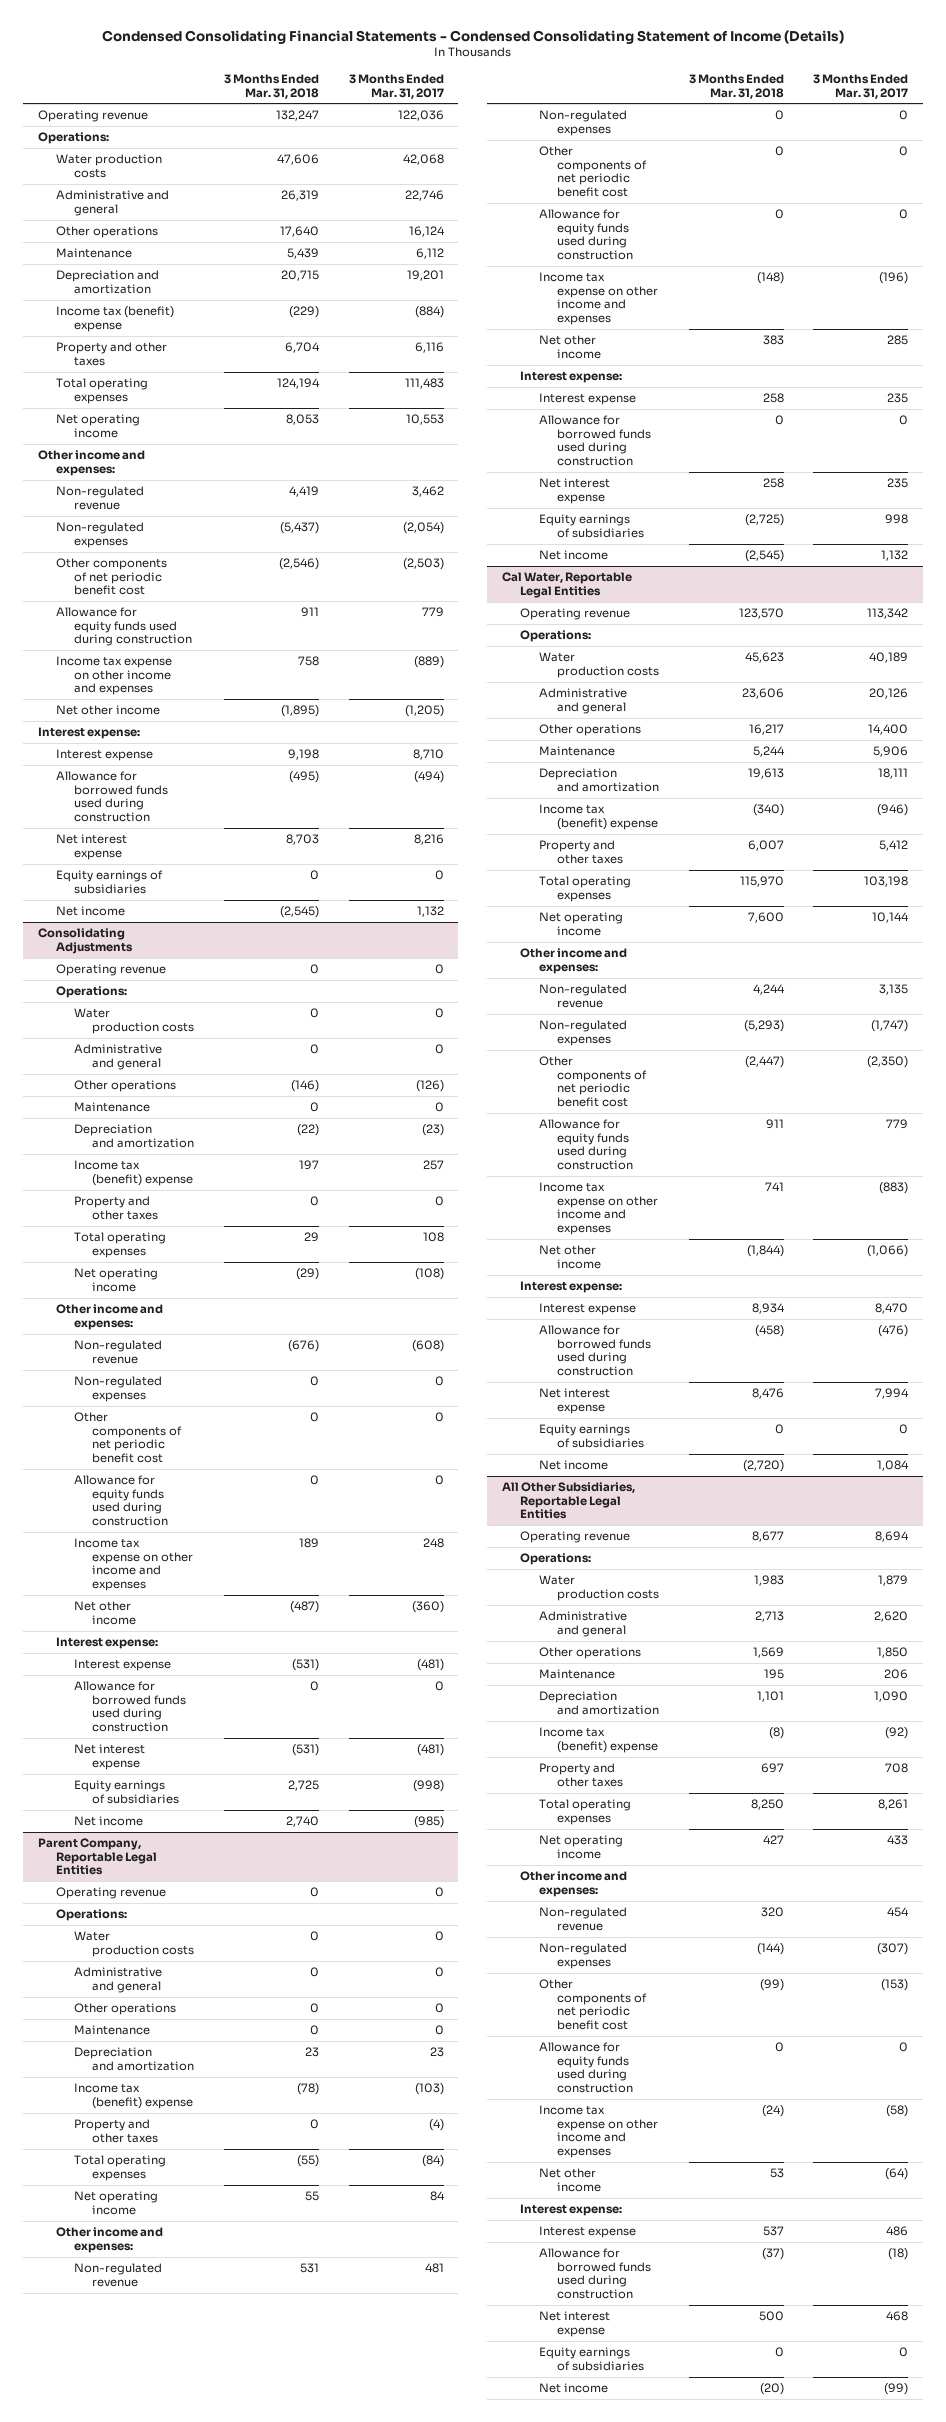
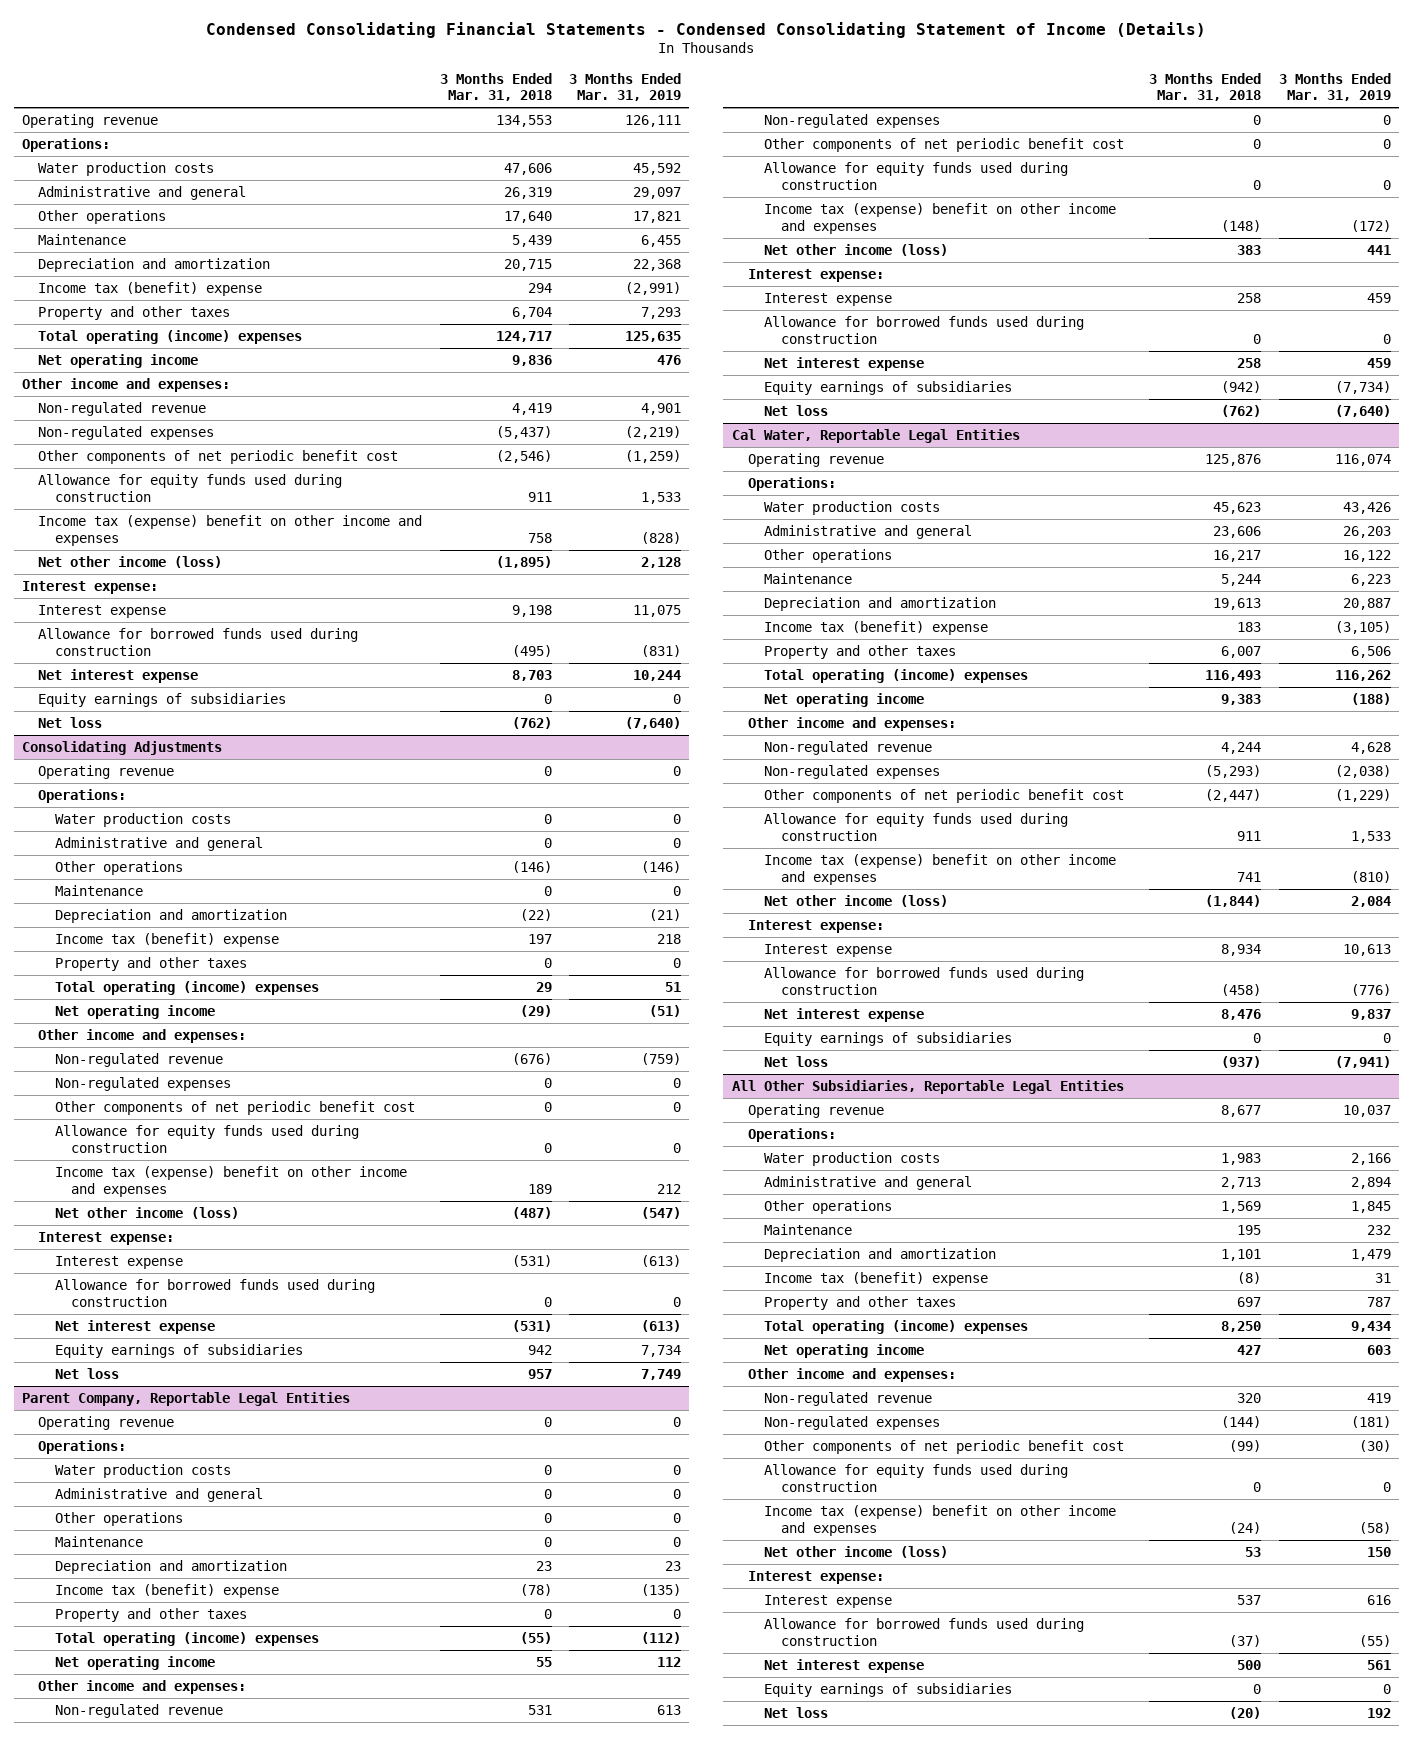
[348,74,444,99] 3 Months Ended Mar. 31, 2017 -> none
none -> [568,72,681,102] 3 Months Ended Mar. 31, 2019
[275,110,319,122] 132,247 -> [495,115,552,128] 134,553
[288,306,319,319] (229) -> [527,283,552,294] 294
[55,378,148,404] Total operating expenses -> [38,330,303,345] Total operating (income) expenses
[276,378,320,390] 124,194 -> [495,331,552,343] 124,717
[285,414,319,426] 8,053 -> [511,355,552,367] 9,836
[55,656,172,696] Income tax expense on other income and expenses -> [38,515,423,546] Income tax (expense) benefit on other income and expenses
[55,705,160,716] Net other income -> [38,556,223,569] Net other income (loss)
[55,906,125,917] Net income -> [38,717,103,729] Net loss
[279,906,319,919] (2,545) -> [511,717,552,730] (762)
[73,1232,166,1258] Total operating expenses -> [54,981,319,996] Total operating (income) expenses
[73,1538,194,1591] Income tax expense on other income and expenses -> [54,1166,407,1197] Income tax (expense) benefit on other income and expenses
[73,1601,137,1625] Net other income -> [54,1207,239,1220] Net other income (loss)
[287,1780,319,1792] 2,725 -> [527,1345,552,1356] 942
[73,1816,143,1827] Net income -> [54,1368,119,1380] Net loss
[285,1816,319,1828] 2,740 -> [527,1369,552,1380] 957
[73,2155,166,2181] Total operating expenses -> [54,1632,319,1647] Total operating (income) expenses
[538,272,658,325] Income tax expense on other income and expenses -> [764,203,1117,234] Income tax (expense) benefit on other income and expenses
[538,335,601,359] Net other income -> [764,244,949,257] Net other income (loss)
[744,514,784,527] (2,725) -> [1221,381,1262,394] (942)
[538,550,608,561] Net income -> [764,405,829,417] Net loss
[744,550,784,563] (2,545) -> [1221,405,1262,418] (762)
[738,608,784,620] 123,570 -> [1205,454,1262,467] 125,876
[752,804,784,817] (340) -> [1237,622,1262,633] 183
[538,876,631,902] Total operating expenses -> [764,669,1029,684] Total operating (income) expenses
[739,876,784,888] 115,970 -> [1205,670,1262,682] 116,493
[747,912,784,924] 7,600 -> [1221,694,1262,706] 9,383
[538,1182,658,1235] Income tax expense on other income and expenses -> [764,854,1117,885] Income tax (expense) benefit on other income and expenses
[538,1245,601,1269] Net other income -> [764,895,949,908] Net other income (loss)
[538,1460,608,1471] Net income -> [764,1056,829,1068] Net loss
[742,1460,784,1473] (2,720) -> [1221,1056,1262,1069] (937)
[538,1799,631,1825] Total operating expenses -> [764,1320,1029,1335] Total operating (income) expenses
[538,2105,658,2158] Income tax expense on other income and expenses -> [764,1505,1117,1536] Income tax (expense) benefit on other income and expenses
[538,2168,601,2192] Net other income -> [764,1546,949,1559] Net other income (loss)
[538,2383,608,2394] Net income -> [764,1707,829,1719] Net loss

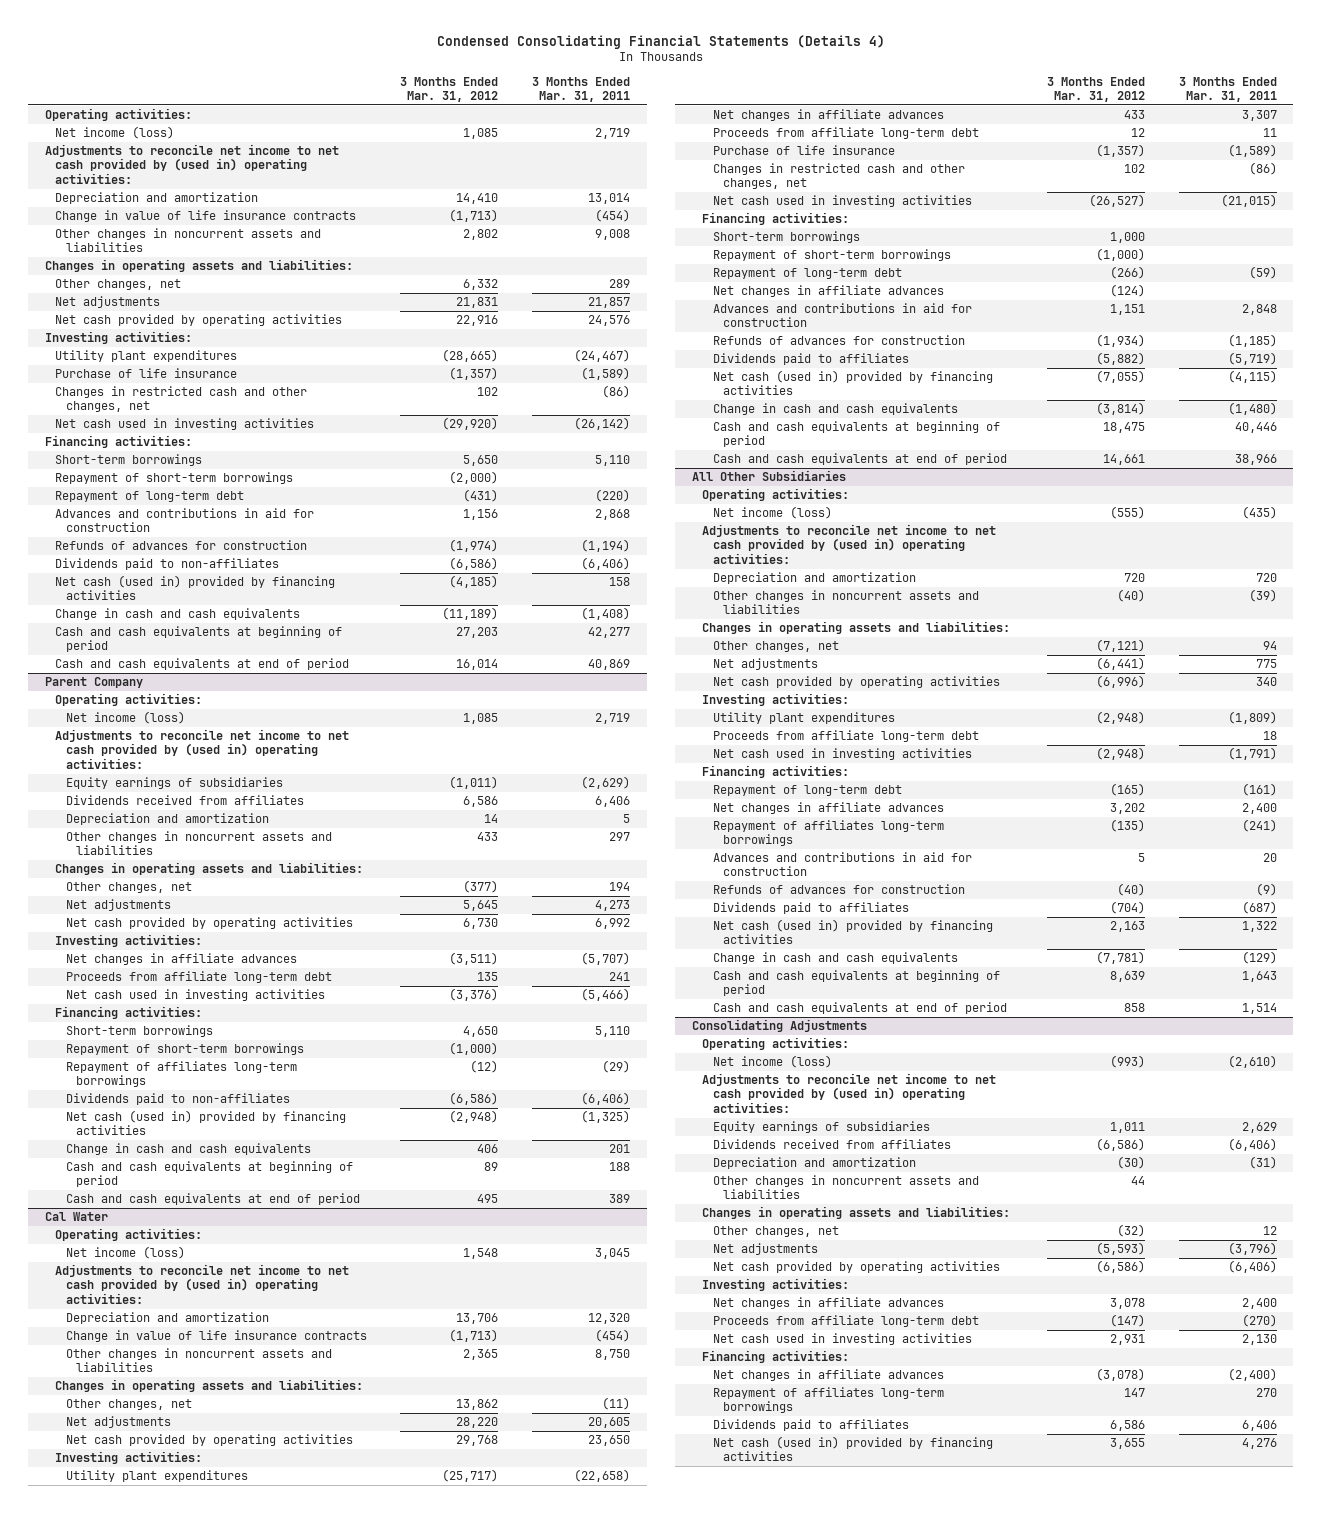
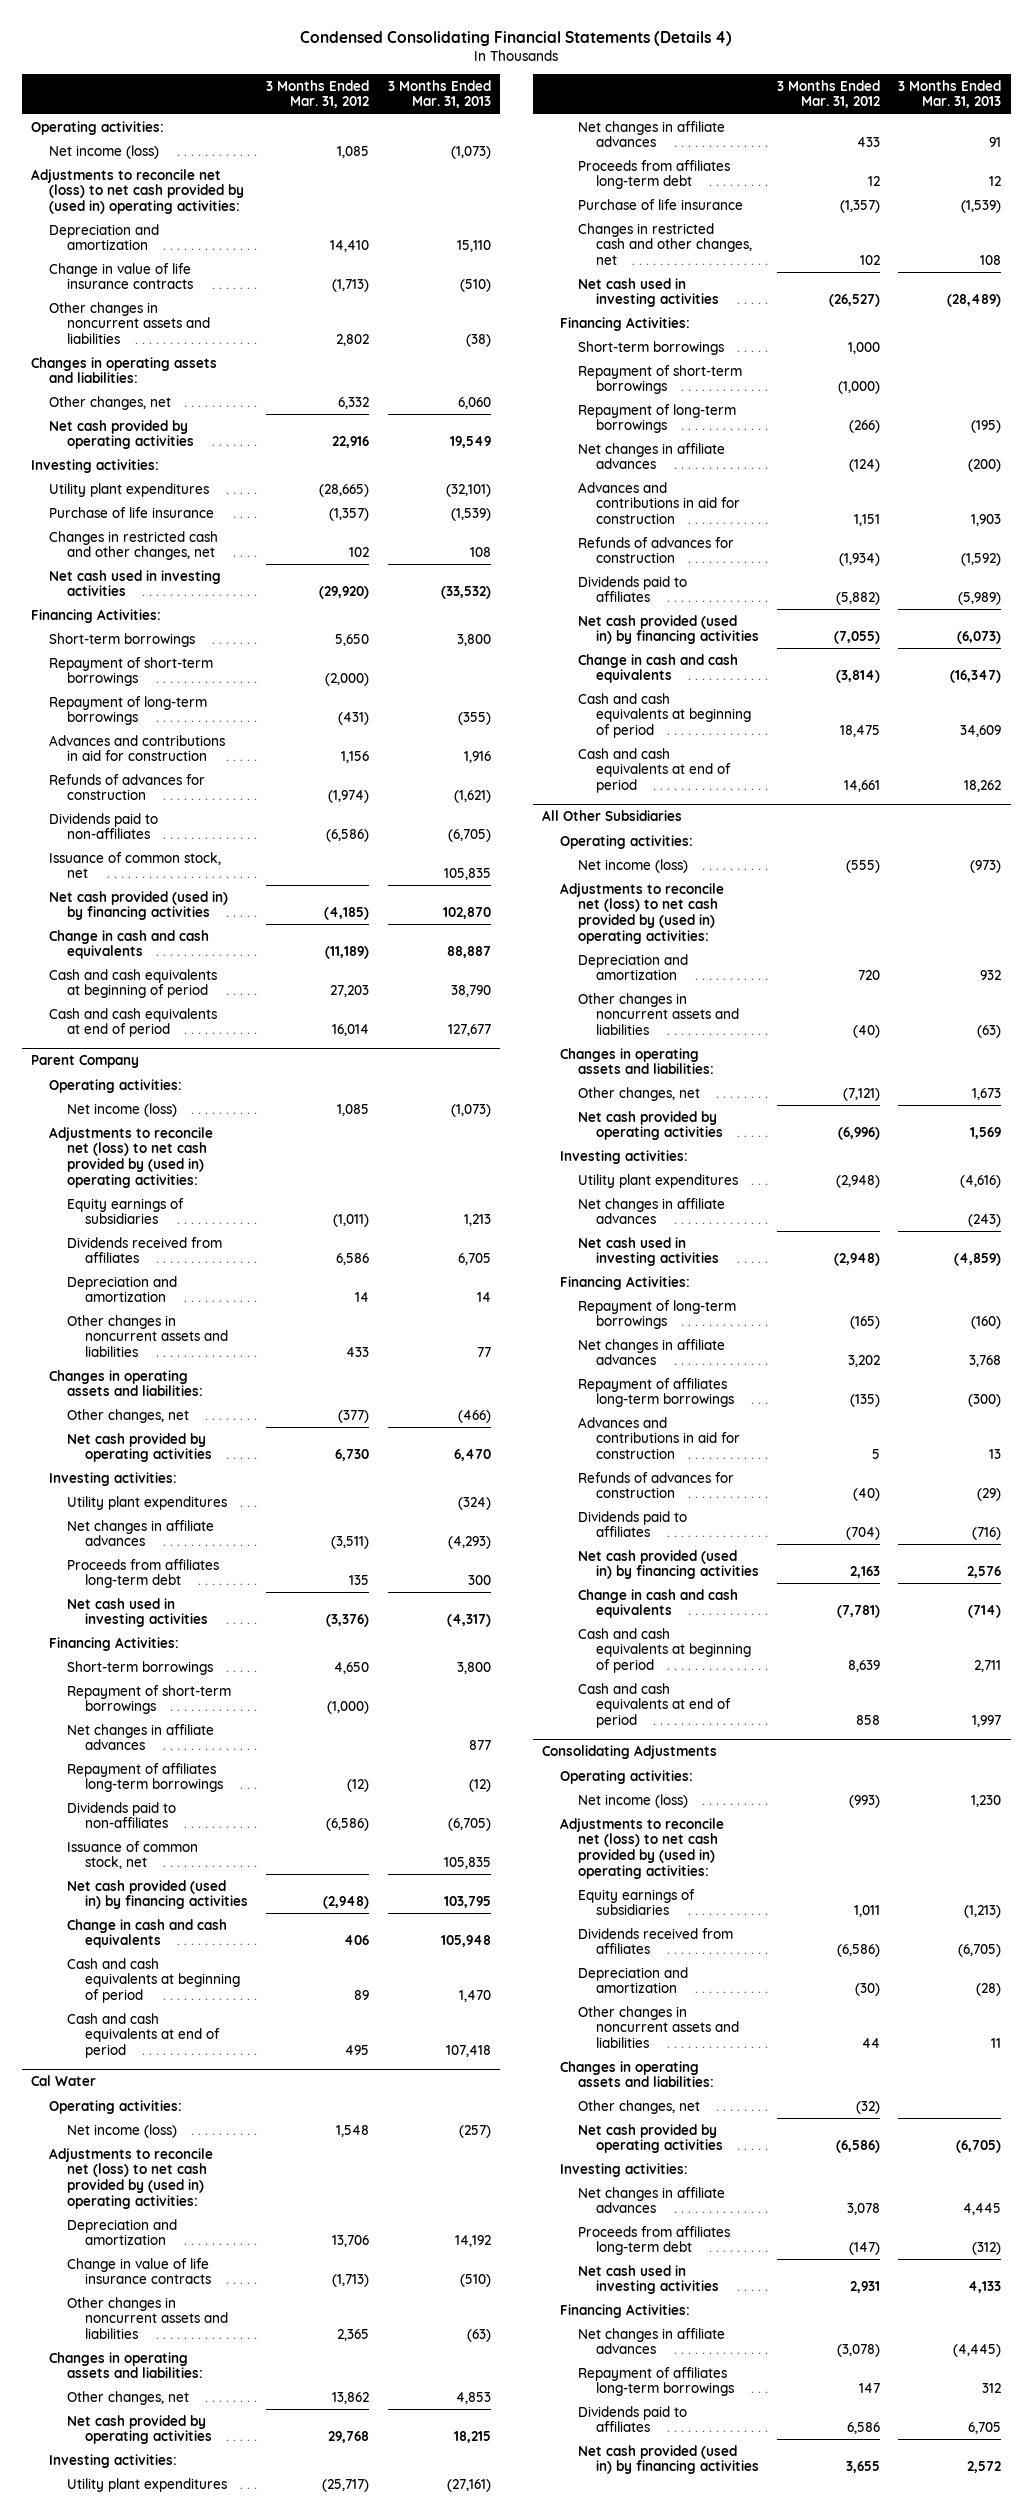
[531,76,630,102] 3 Months Ended Mar. 31, 2011 -> none
none -> [387,79,491,109] 3 Months Ended Mar. 31, 2013
[44,144,339,184] Adjustments to reconcile net income to net cash provided by (used in) operating activities: -> [31,168,245,214] Adjustments to reconcile net (loss) to net cash provided by (used in) operating activities:
[55,296,161,309] Net adjustments -> none
[44,435,192,449] Financing activities: -> [31,608,162,623] Financing Activities:
[55,491,245,503] Repayment of long-term debt -> [49,695,208,726] Repayment of long-term borrowings
none -> [49,851,222,879] Issuance of common stock, net
[55,575,336,601] Net cash (used in) provided by financing activities -> [49,890,229,921] Net cash provided (used in) by financing activities
[55,729,350,769] Adjustments to reconcile net income to net cash provided by (used in) operating activities: -> [49,1126,214,1188] Adjustments to reconcile net (loss) to net cash provided by (used in) operating activities:
[65,899,171,912] Net adjustments -> none
none -> [67,1495,228,1510] Utility plant expenditures
[65,971,332,984] Proceeds from affiliate long-term debt -> [67,1558,220,1589] Proceeds from affiliates long-term debt
[55,1006,203,1020] Financing activities: -> [49,1636,180,1651] Financing Activities:
none -> [67,1723,215,1751] Net changes in affiliate advances
none -> [67,1840,199,1870] Issuance of common stock, net
[65,1110,346,1136] Net cash (used in) provided by financing activities -> [67,1879,249,1910] Net cash provided (used in) by financing activities
[55,1264,350,1304] Adjustments to reconcile net income to net cash provided by (used in) operating activities: -> [49,2147,214,2209] Adjustments to reconcile net (loss) to net cash provided by (used in) operating activities:
[65,1416,171,1429] Net adjustments -> none
[712,127,979,140] Proceeds from affiliate long-term debt -> [578,159,731,190] Proceeds from affiliates long-term debt
[702,212,850,226] Financing activities: -> [560,316,691,331] Financing Activities:
[712,268,902,280] Repayment of long-term debt -> [578,403,737,434] Repayment of long-term borrowings
[712,370,993,396] Net cash (used in) provided by financing activities -> [578,614,760,645] Net cash provided (used in) by financing activities
[702,524,997,564] Adjustments to reconcile net income to net cash provided by (used in) operating activities: -> [560,882,725,944] Adjustments to reconcile net (loss) to net cash provided by (used in) operating activities:
[712,658,818,671] Net adjustments -> none
[712,730,979,743] Proceeds from affiliate long-term debt -> none
none -> [578,1197,726,1225] Net changes in affiliate advances
[702,765,850,779] Financing activities: -> [560,1275,691,1290] Financing Activities:
[712,785,902,797] Repayment of long-term debt -> [578,1299,737,1330] Repayment of long-term borrowings
[712,919,993,945] Net cash (used in) provided by financing activities -> [578,1549,760,1580] Net cash provided (used in) by financing activities
[702,1073,997,1113] Adjustments to reconcile net income to net cash provided by (used in) operating activities: -> [560,1817,725,1879] Adjustments to reconcile net (loss) to net cash provided by (used in) operating activities:
[712,1243,818,1256] Net adjustments -> none
[712,1315,979,1328] Proceeds from affiliate long-term debt -> [578,2225,731,2256] Proceeds from affiliates long-term debt
[702,1350,850,1364] Financing activities: -> [560,2303,691,2318] Financing Activities:
[712,1436,993,1462] Net cash (used in) provided by financing activities -> [578,2444,760,2475] Net cash provided (used in) by financing activities

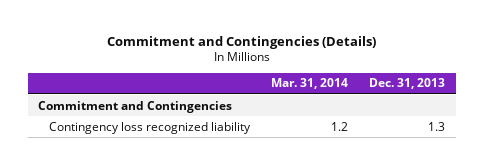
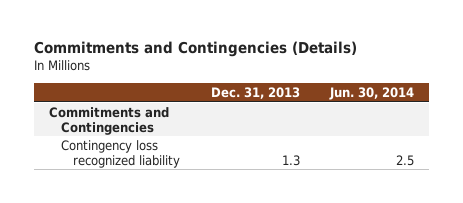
[106,35,376,49] Commitment and Contingencies (Details) -> [33,41,357,58] Commitments and Contingencies (Details)
[271,78,349,90] Mar. 31, 2014 -> none
none -> [329,86,415,100] Jun. 30, 2014
[38,100,233,113] Commitment and Contingencies -> [48,107,169,135] Commitments and Contingencies

